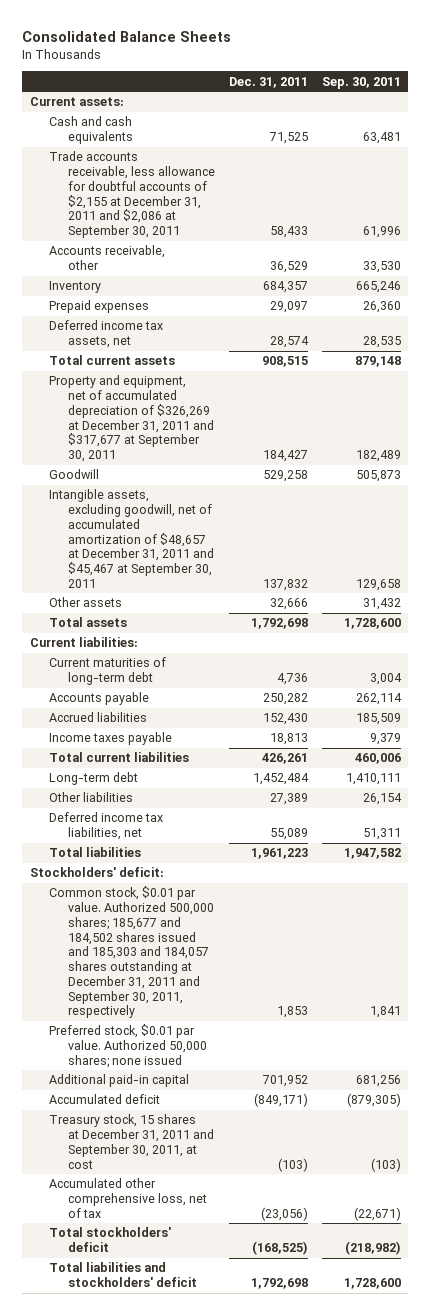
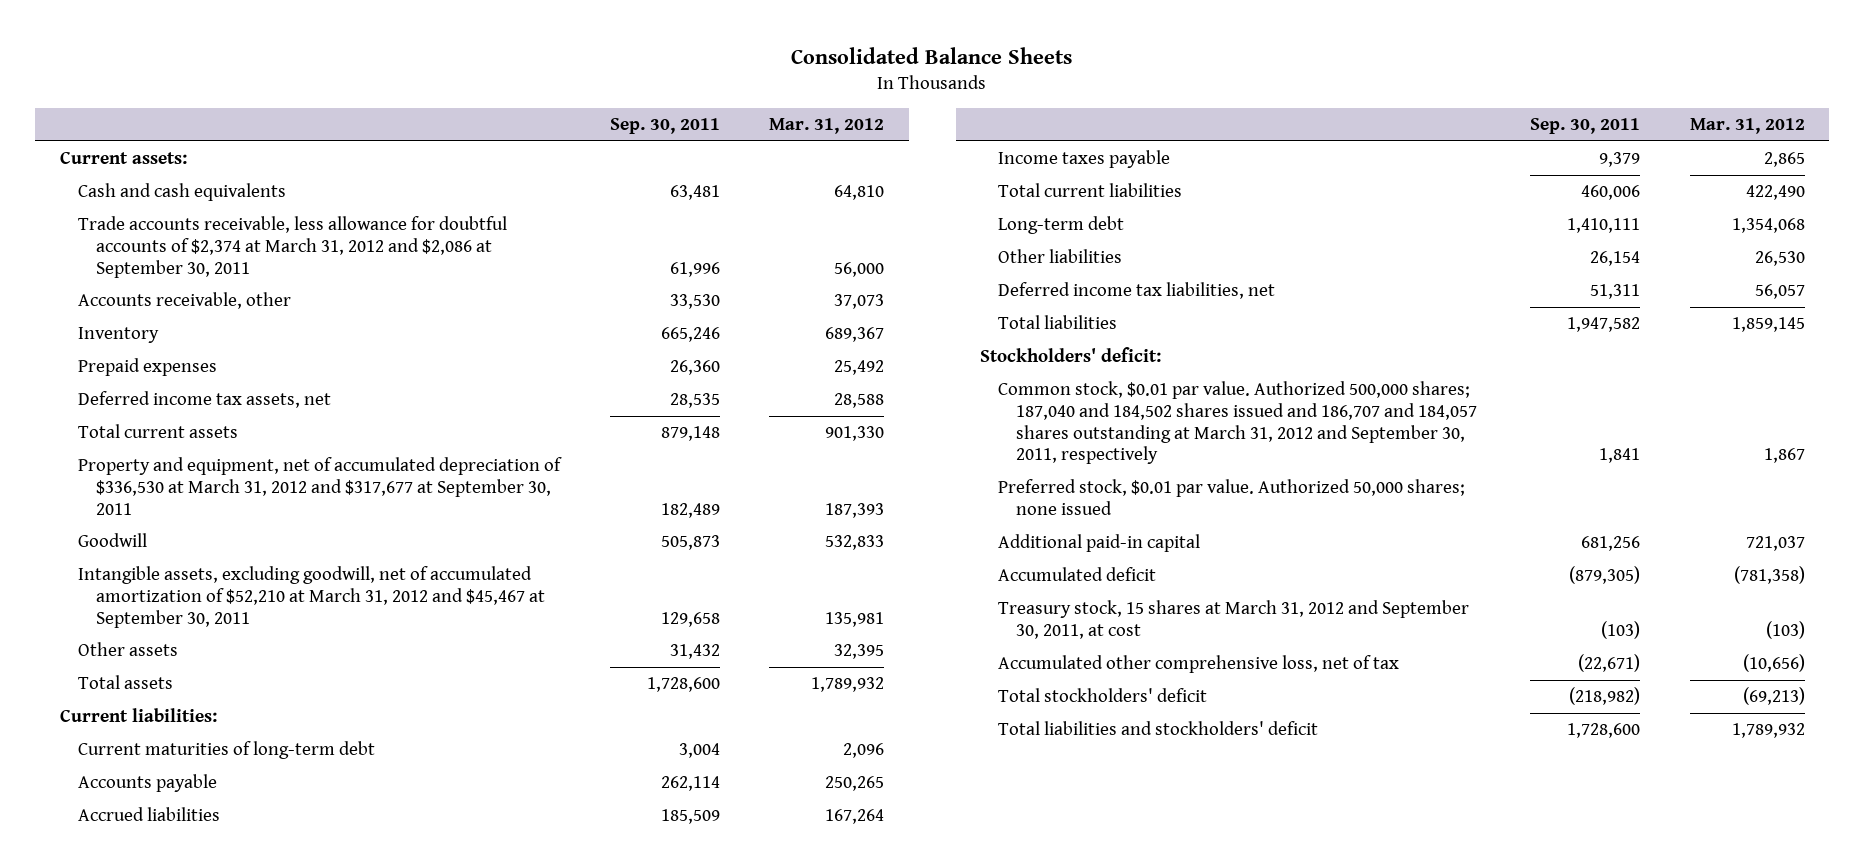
[229,76,309,88] Dec. 31, 2011 -> none
none -> [769,118,885,135] Mar. 31, 2012
[48,151,215,239] Trade accounts receivable, less allowance for doubtful accounts of $2,155 at December 31, 2011 and $2,086 at September 30, 2011 -> [78,216,508,278] Trade accounts receivable, less allowance for doubtful accounts of $2,374 at March 31, 2012 and $2,086 at September 30, 2011
[48,375,214,463] Property and equipment, net of accumulated depreciation of $326,269 at December 31, 2011 and $317,677 at September 30, 2011 -> [78,457,563,515] Property and equipment, net of accumulated depreciation of $336,530 at March 31, 2012 and $317,677 at September 30, 2011
[48,489,214,588] Intangible assets, excluding goodwill, net of accumulated amortization of $48,657 at December 31, 2011 and $45,467 at September 30, 2011 -> [78,566,546,628] Intangible assets, excluding goodwill, net of accumulated amortization of $52,210 at March 31, 2012 and $45,467 at September 30, 2011
[48,886,214,1019] Common stock, $0.01 par value. Authorized 500,000 shares; 185,677 and 184,502 shares issued and 185,303 and 184,057 shares outstanding at December 31, 2011 and September 30, 2011, respectively -> [998,381,1478,465] Common stock, $0.01 par value. Authorized 500,000 shares; 187,040 and 184,502 shares issued and 186,707 and 184,057 shares outstanding at March 31, 2012 and September 30, 2011, respectively
[48,1114,214,1169] Treasury stock, 15 shares at December 31, 2011 and September 30, 2011, at cost -> [998,600,1470,639] Treasury stock, 15 shares at March 31, 2012 and September 30, 2011, at cost

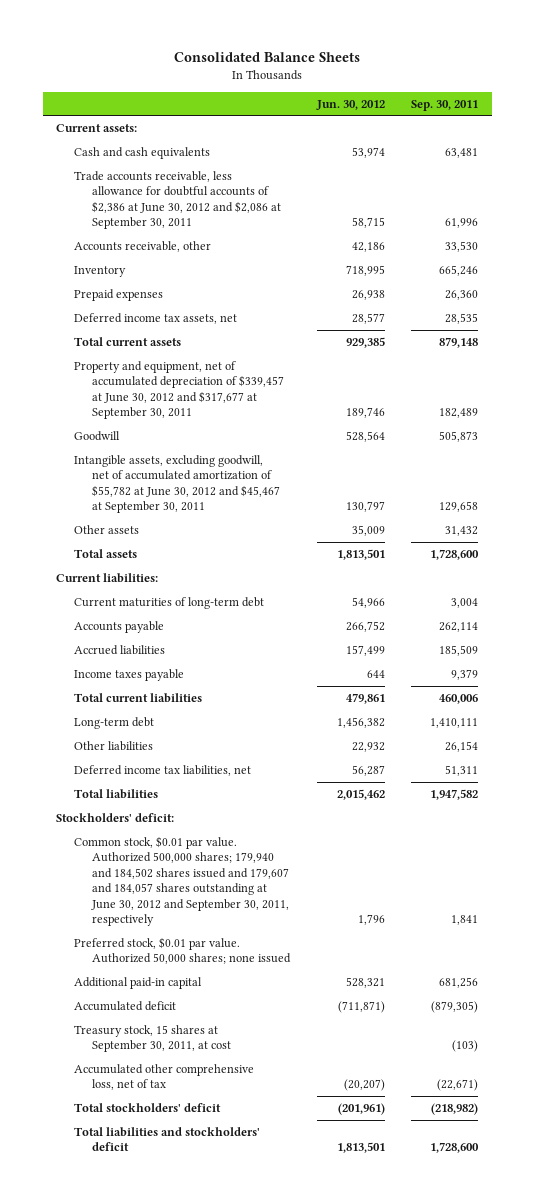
[769,118,885,135] Mar. 31, 2012 -> none
none -> [315,99,385,110] Jun. 30, 2012
[78,216,508,278] Trade accounts receivable, less allowance for doubtful accounts of $2,374 at March 31, 2012 and $2,086 at September 30, 2011 -> [74,171,281,230] Trade accounts receivable, less allowance for doubtful accounts of $2,386 at June 30, 2012 and $2,086 at September 30, 2011
[78,457,563,515] Property and equipment, net of accumulated depreciation of $336,530 at March 31, 2012 and $317,677 at September 30, 2011 -> [74,361,284,420] Property and equipment, net of accumulated depreciation of $339,457 at June 30, 2012 and $317,677 at September 30, 2011
[78,566,546,628] Intangible assets, excluding goodwill, net of accumulated amortization of $52,210 at March 31, 2012 and $45,467 at September 30, 2011 -> [74,455,280,514] Intangible assets, excluding goodwill, net of accumulated amortization of $55,782 at June 30, 2012 and $45,467 at September 30, 2011
[998,381,1478,465] Common stock, $0.01 par value. Authorized 500,000 shares; 187,040 and 184,502 shares issued and 186,707 and 184,057 shares outstanding at March 31, 2012 and September 30, 2011, respectively -> [74,836,289,927] Common stock, $0.01 par value. Authorized 500,000 shares; 179,940 and 184,502 shares issued and 179,607 and 184,057 shares outstanding at June 30, 2012 and September 30, 2011, respectively
[998,600,1470,639] Treasury stock, 15 shares at March 31, 2012 and September 30, 2011, at cost -> [74,1025,231,1053] Treasury stock, 15 shares at September 30, 2011, at cost

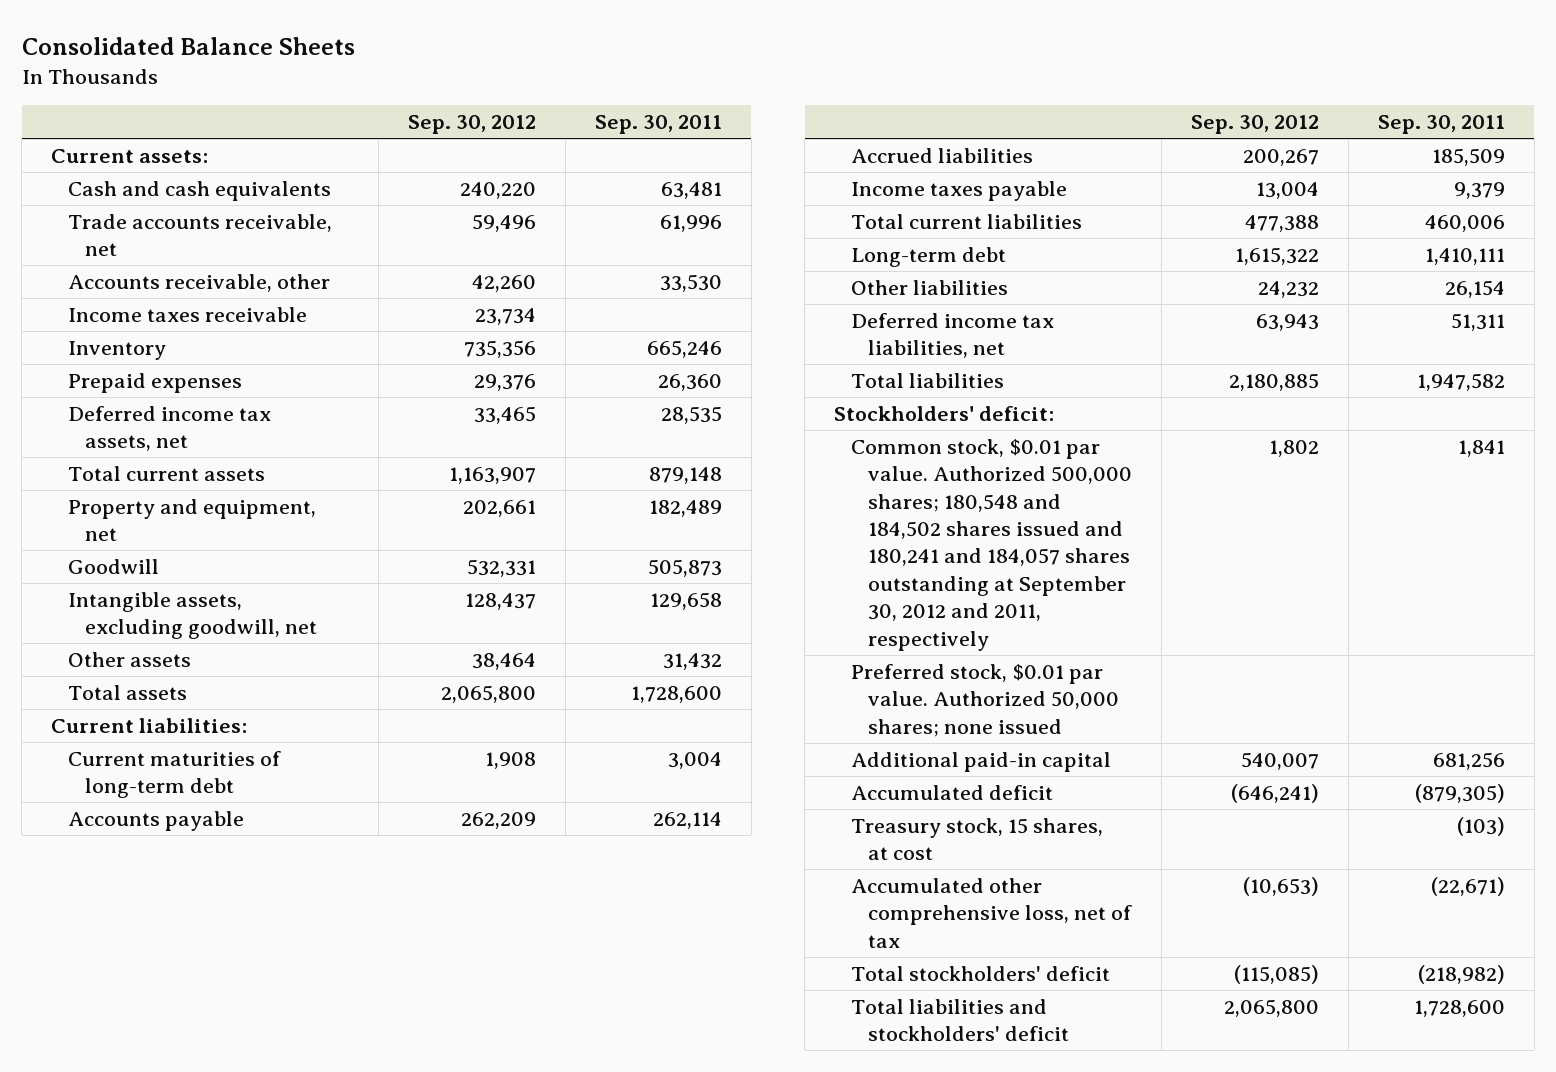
[315,99,385,110] Jun. 30, 2012 -> none
none -> [407,115,536,135] Sep. 30, 2012
[74,171,281,230] Trade accounts receivable, less allowance for doubtful accounts of $2,386 at June 30, 2012 and $2,086 at September 30, 2011 -> [68,213,333,257] Trade accounts receivable, net
none -> [68,306,308,322] Income taxes receivable
[74,361,284,420] Property and equipment, net of accumulated depreciation of $339,457 at June 30, 2012 and $317,677 at September 30, 2011 -> [68,498,317,542] Property and equipment, net
[74,455,280,514] Intangible assets, excluding goodwill, net of accumulated amortization of $55,782 at June 30, 2012 and $45,467 at September 30, 2011 -> [68,591,318,640] Intangible assets, excluding goodwill, net
[74,836,289,927] Common stock, $0.01 par value. Authorized 500,000 shares; 179,940 and 184,502 shares issued and 179,607 and 184,057 shares outstanding at June 30, 2012 and September 30, 2011, respectively -> [851,438,1133,651] Common stock, $0.01 par value. Authorized 500,000 shares; 180,548 and 184,502 shares issued and 180,241 and 184,057 shares outstanding at September 30, 2012 and 2011, respectively
[74,1025,231,1053] Treasury stock, 15 shares at September 30, 2011, at cost -> [851,817,1104,861] Treasury stock, 15 shares, at cost

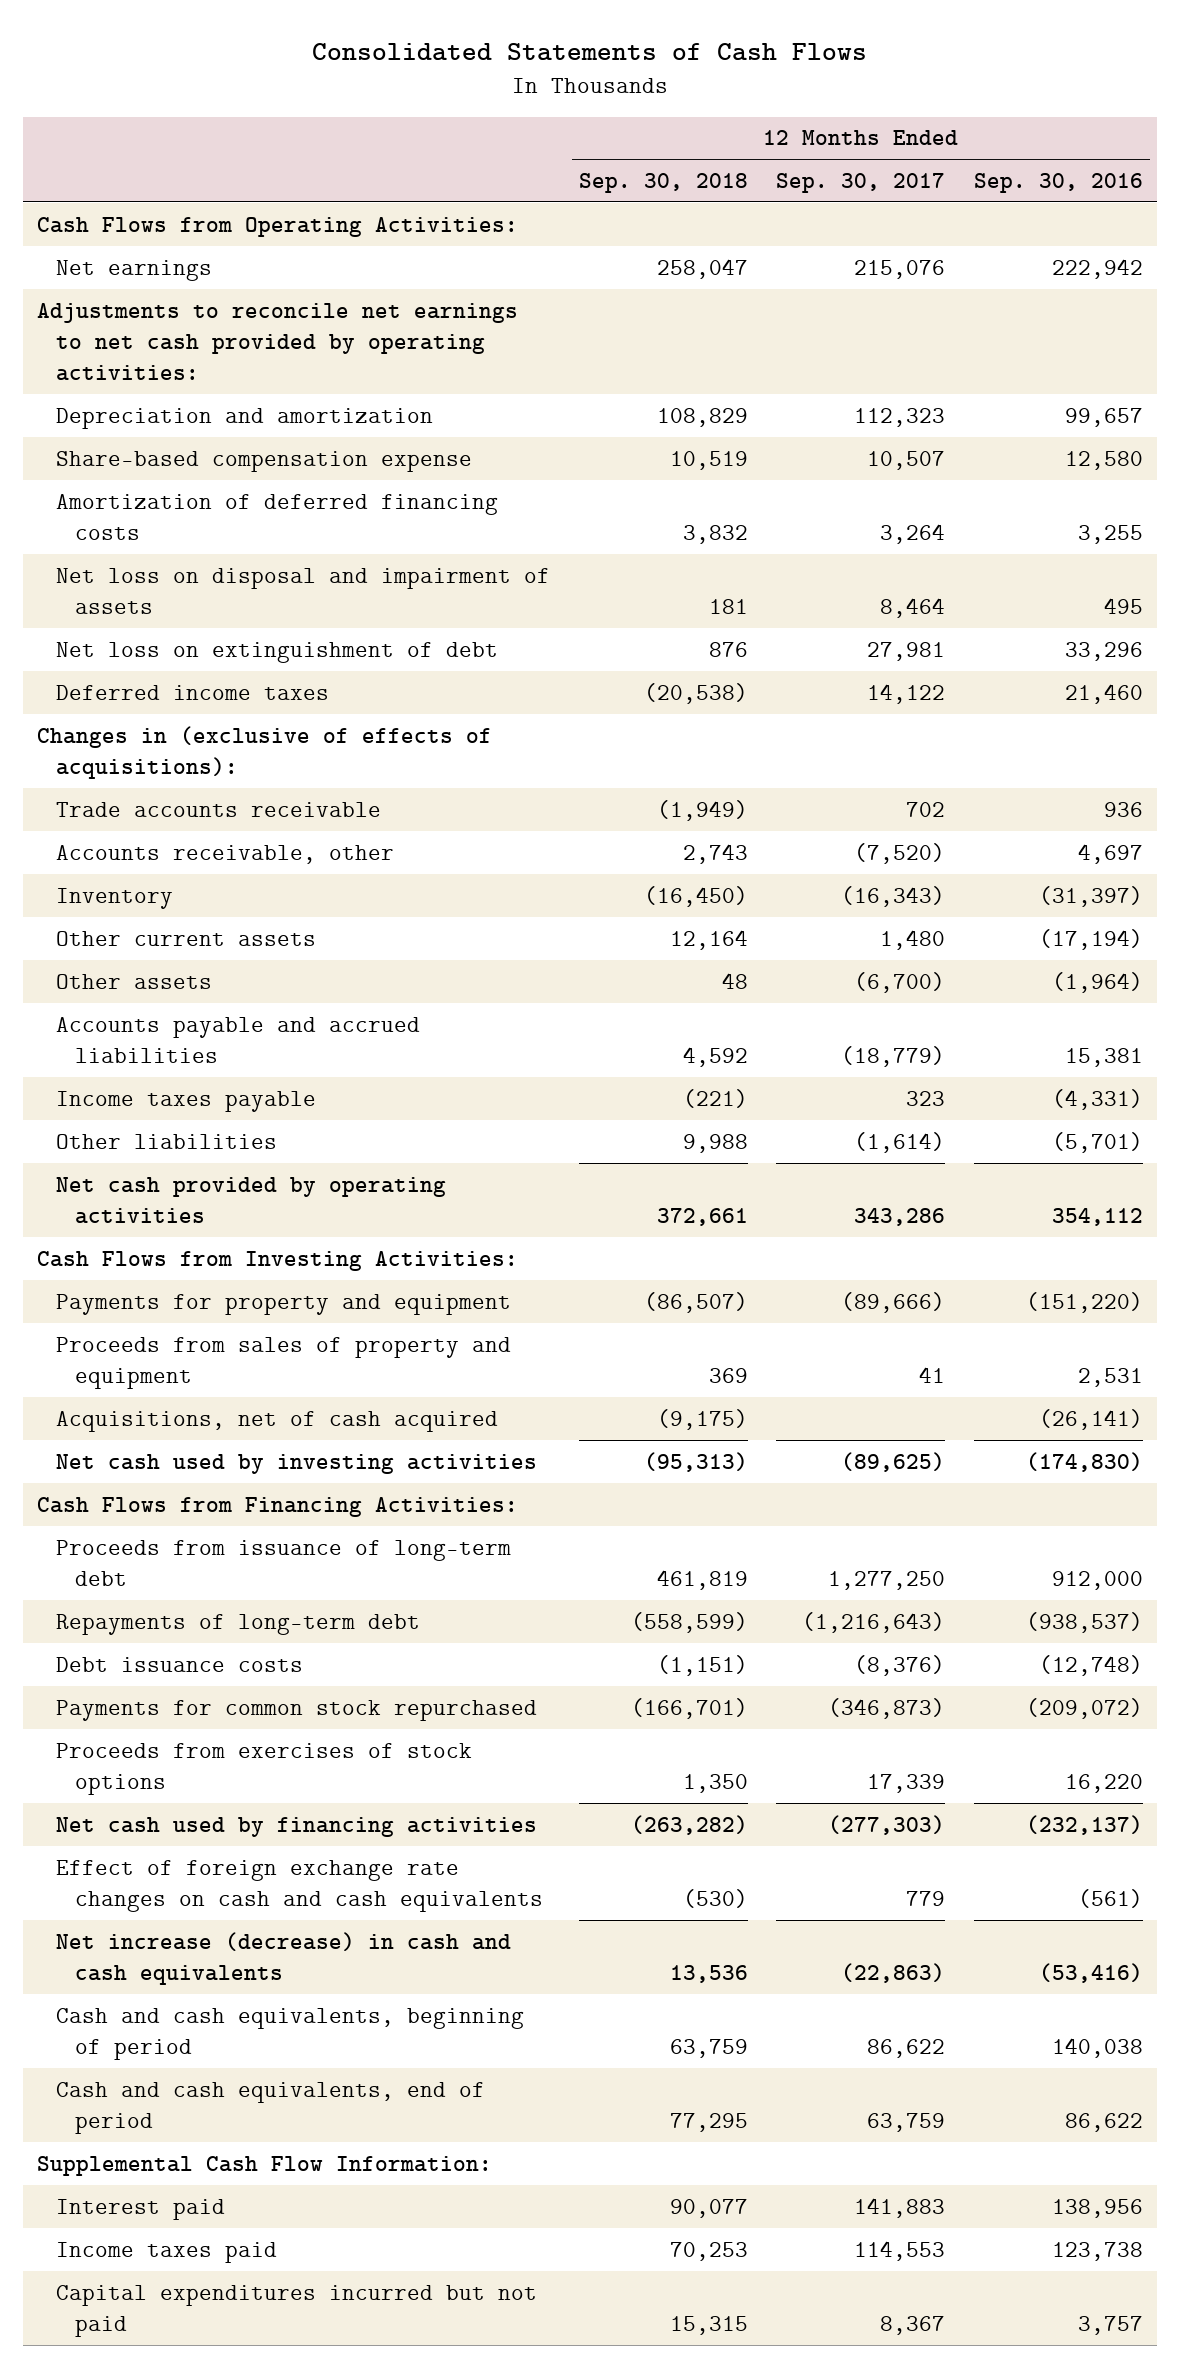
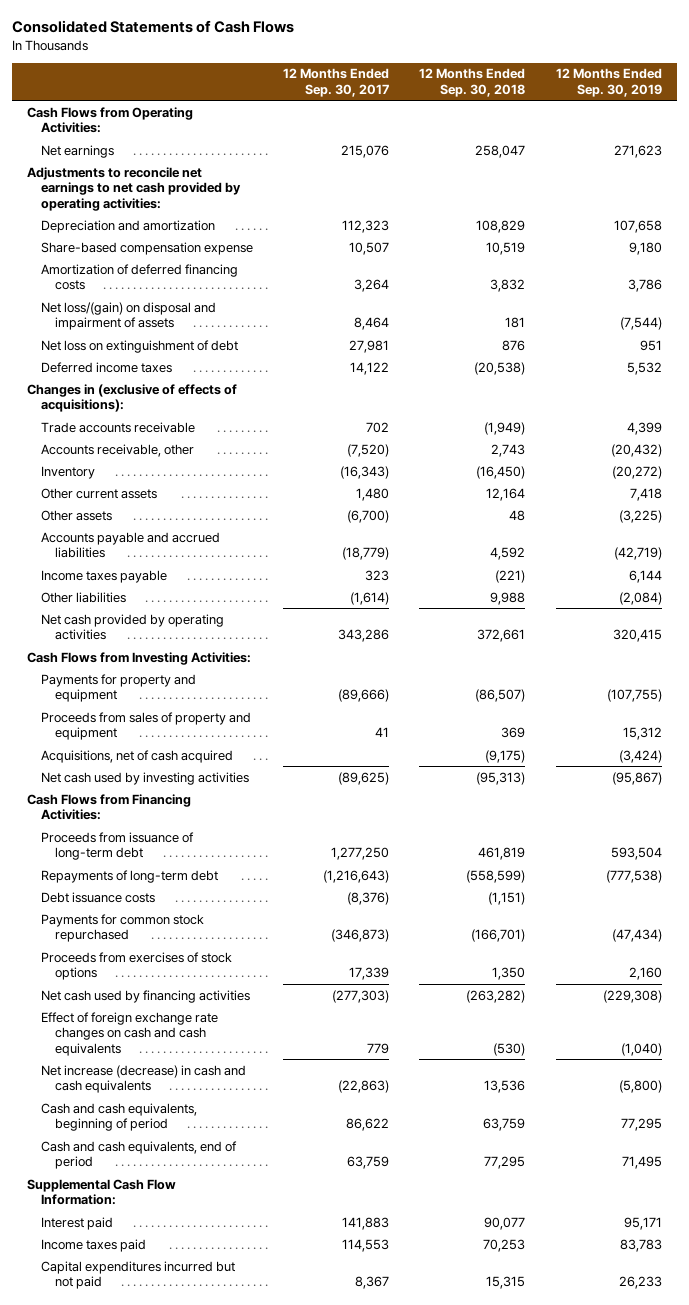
[973,172,1143,193] Sep. 30, 2016 -> none
none -> [555,68,662,98] 12 Months Ended Sep. 30, 2019
[56,567,551,614] Net loss on disposal and impairment of assets -> [40,301,216,331] Net loss/(gain) on disposal and impairment of assets

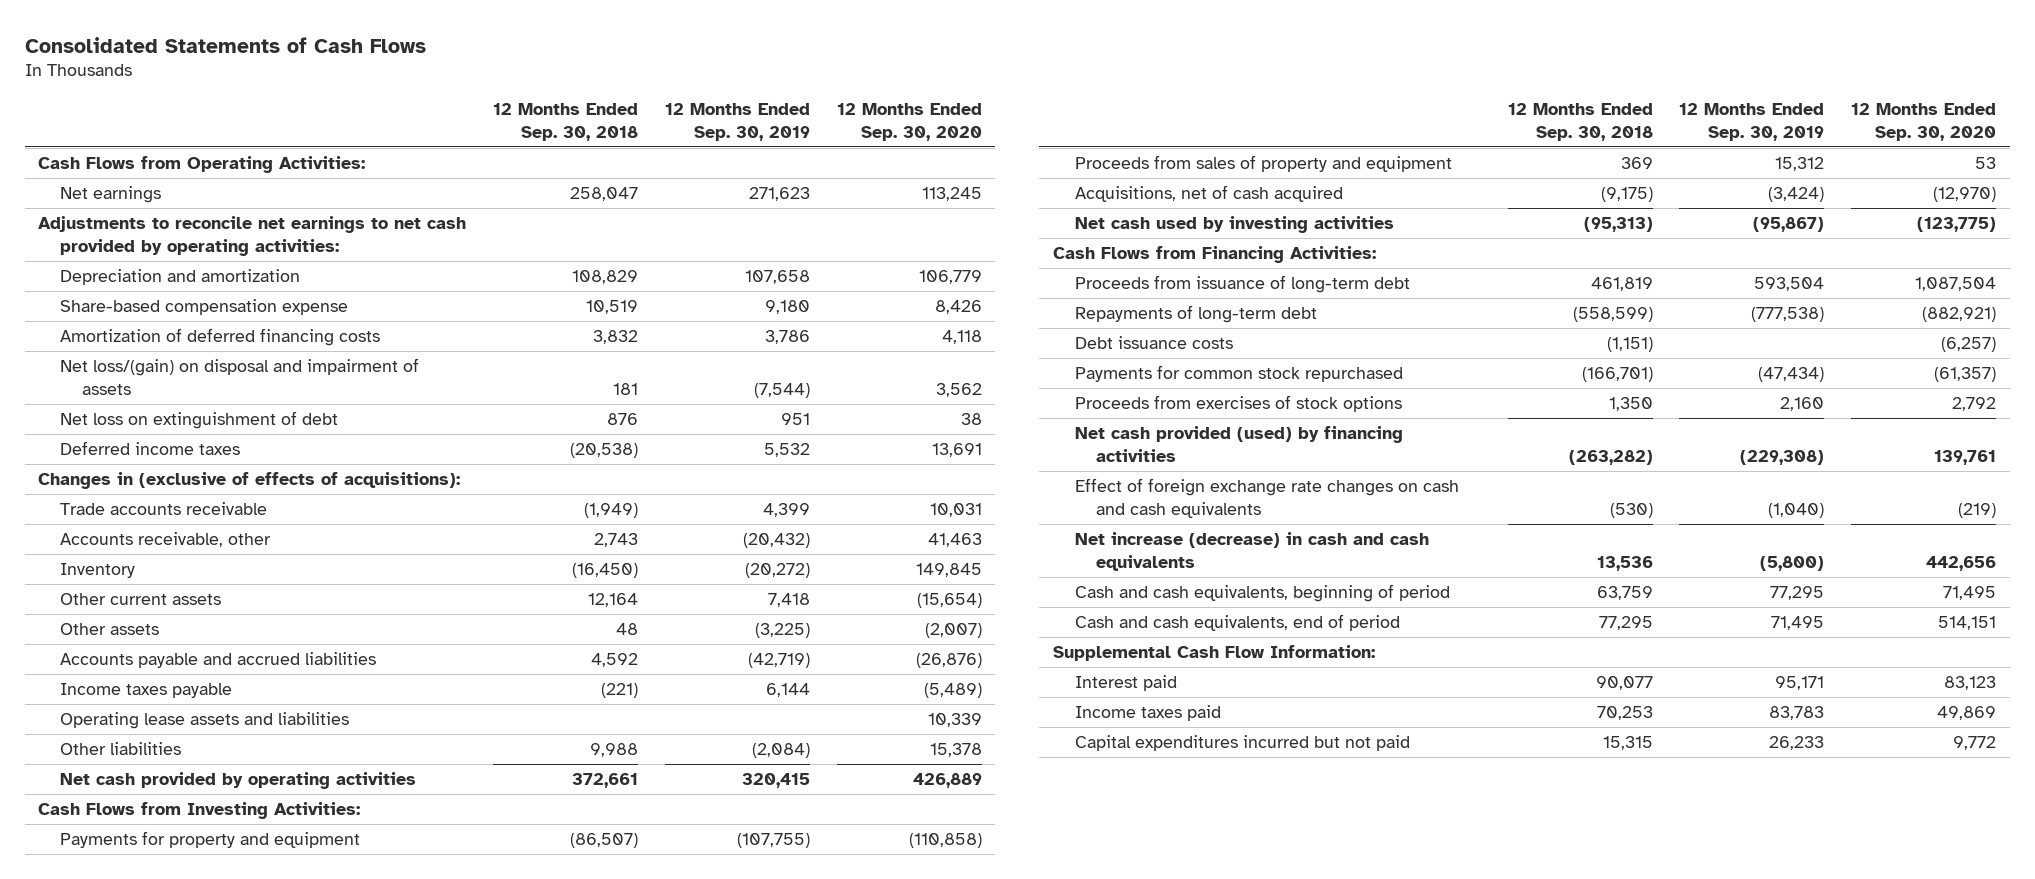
[283,68,390,98] 12 Months Ended Sep. 30, 2017 -> none
none -> [836,103,982,141] 12 Months Ended Sep. 30, 2020
none -> [60,712,350,730] Operating lease assets and liabilities
[40,989,250,1003] Net cash used by financing activities -> [1074,426,1403,462] Net cash provided (used) by financing activities

